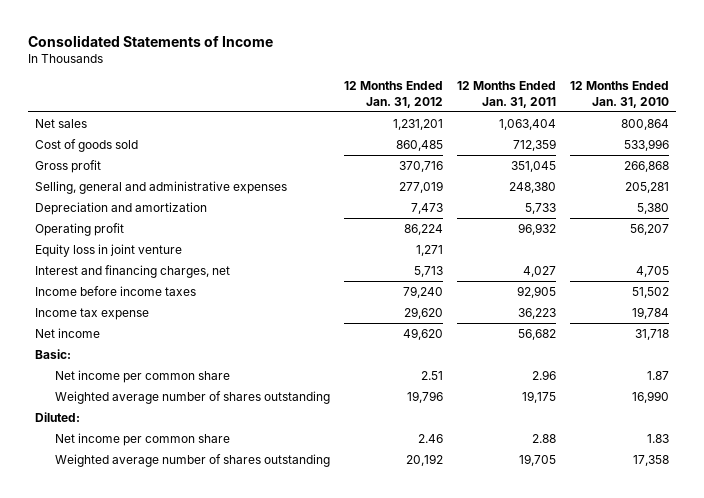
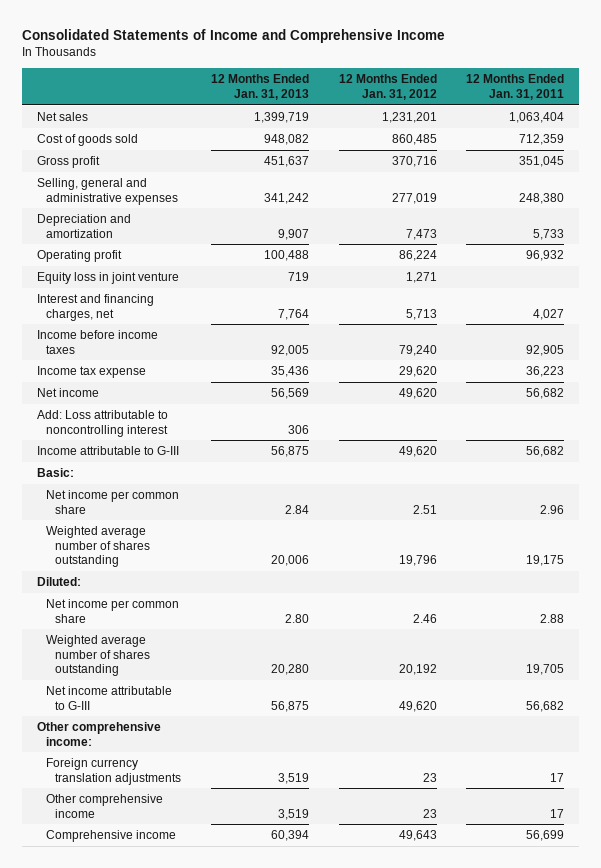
[27,34,273,47] Consolidated Statements of Income -> [22,29,446,44] Consolidated Statements of Income and Comprehensive Income
[570,81,670,108] 12 Months Ended Jan. 31, 2010 -> none
none -> [210,74,309,101] 12 Months Ended Jan. 31, 2013
none -> [36,409,169,437] Add: Loss attributable to noncontrolling interest
none -> [36,445,179,455] Income attributable to G-III
none -> [46,685,173,710] Net income attributable to G-III
none -> [36,721,161,746] Other comprehensive income:
none -> [46,757,182,785] Foreign currency translation adjustments
none -> [46,793,164,818] Other comprehensive income
none -> [46,829,177,842] Comprehensive income

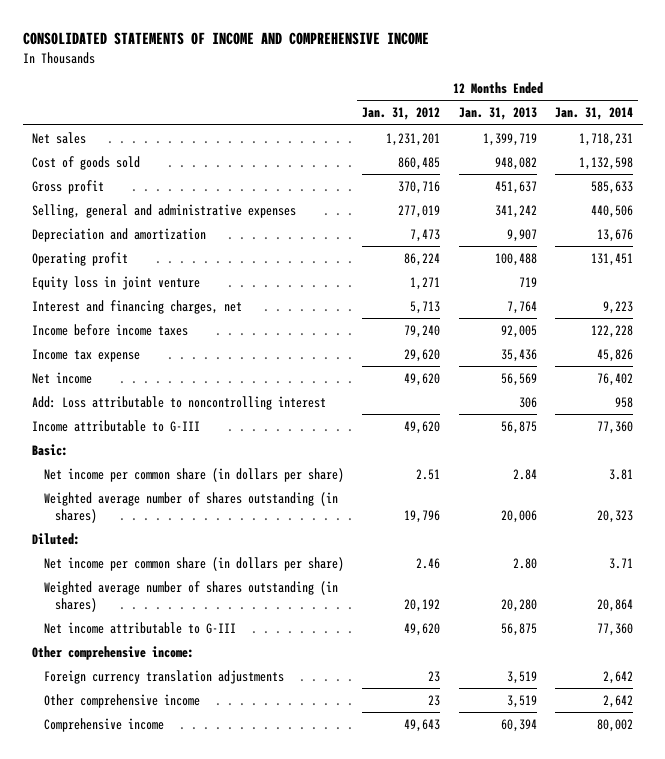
[22,29,446,44] Consolidated Statements of Income and Comprehensive Income -> [22,32,429,46] CONSOLIDATED STATEMENTS OF INCOME AND COMPREHENSIVE INCOME
[466,74,565,101] 12 Months Ended Jan. 31, 2011 -> none
none -> [555,107,634,121] Jan. 31, 2014
[46,489,180,514] Net income per common share -> [43,467,344,482] Net income per common share (in dollars per share)
[46,525,151,568] Weighted average number of shares outstanding -> [43,491,338,523] Weighted average number of shares outstanding (in shares)
[46,598,180,623] Net income per common share -> [43,556,344,571] Net income per common share (in dollars per share)
[46,634,151,677] Weighted average number of shares outstanding -> [43,580,338,612] Weighted average number of shares outstanding (in shares)

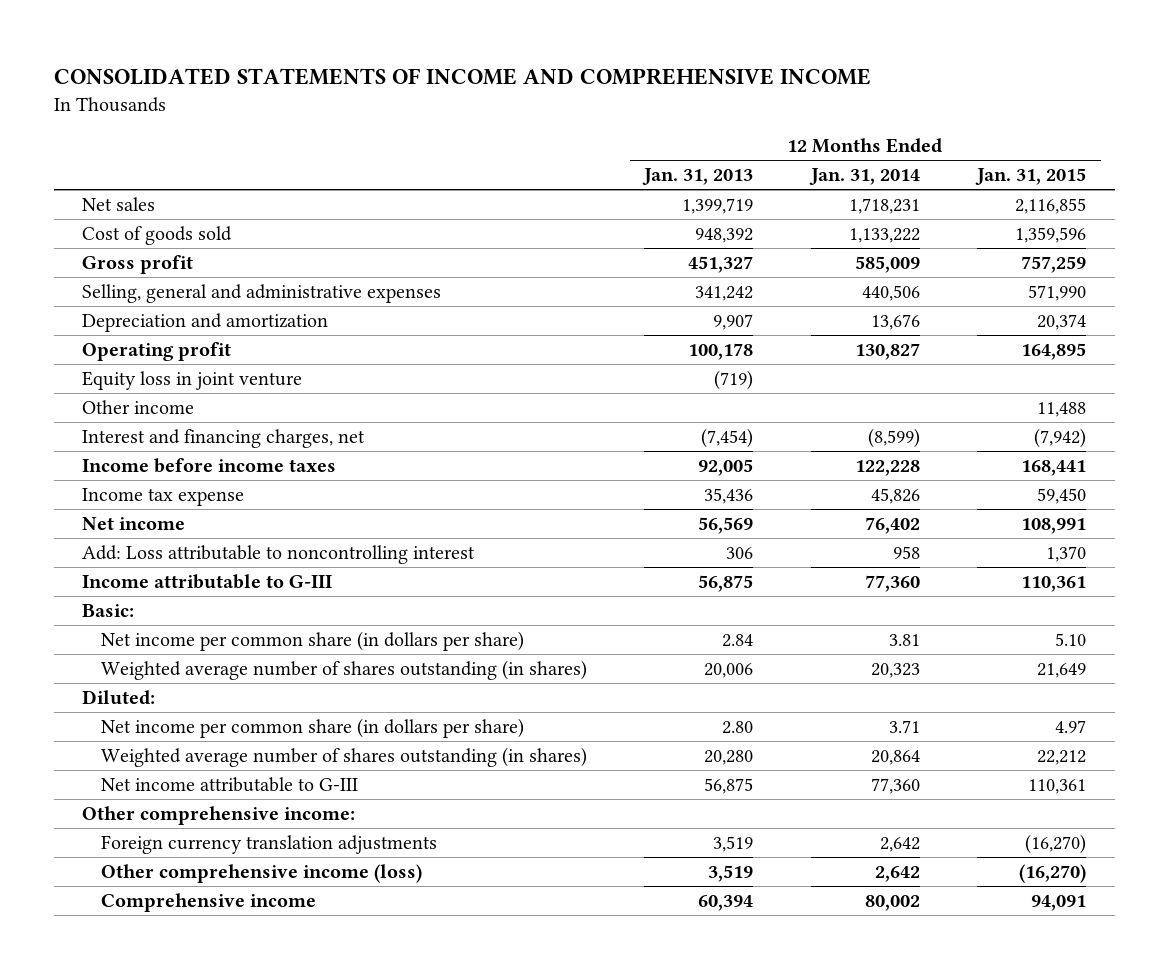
[362,107,441,121] Jan. 31, 2012 -> none
none -> [975,168,1087,186] Jan. 31, 2015
[494,156,537,170] 948,082 -> [695,228,754,244] 948,392
[579,156,634,170] 1,132,598 -> [848,228,920,244] 1,133,222
[494,180,537,194] 451,637 -> [688,256,754,274] 451,327
[591,180,634,194] 585,633 -> [854,256,920,274] 585,009
[494,252,537,266] 100,488 -> [688,343,754,361] 100,178
[591,252,634,266] 131,451 -> [854,343,920,361] 130,827
[518,276,537,287] 719 -> [714,370,754,391] (719)
none -> [82,400,195,415] Other income
[506,300,537,314] 7,764 -> [701,428,754,449] (7,454)
[603,300,634,314] 9,223 -> [867,428,920,449] (8,599)
[43,693,200,708] Other comprehensive income -> [100,864,422,884] Other comprehensive income (loss)

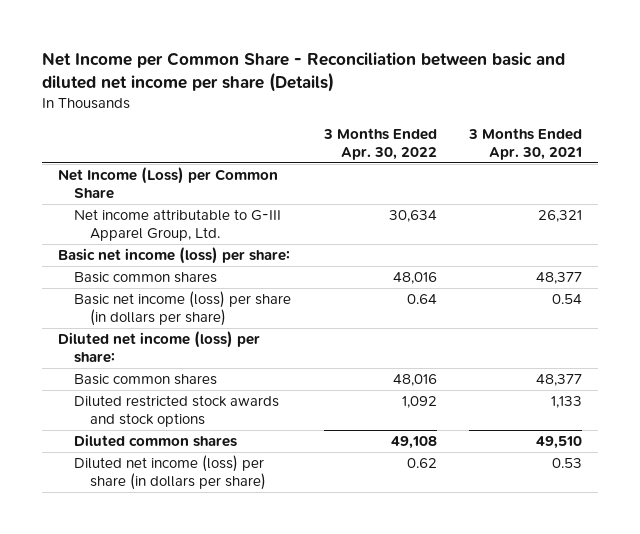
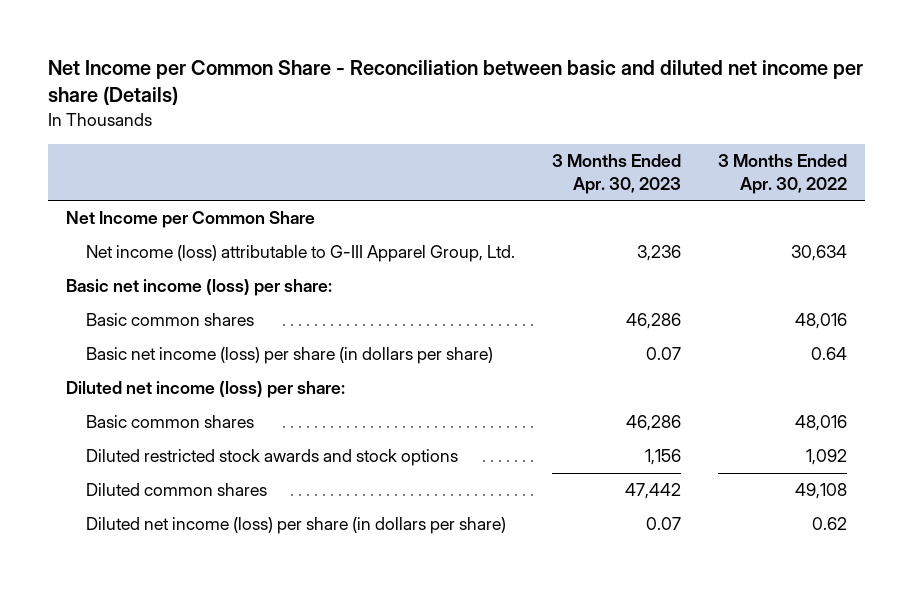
[468,127,583,160] 3 Months Ended Apr. 30, 2021 -> none
none -> [551,154,681,194] 3 Months Ended Apr. 30, 2023
[58,166,279,199] Net Income (Loss) per Common Share -> [66,211,316,229] Net Income per Common Share
[73,208,281,241] Net income attributable to G-III Apparel Group, Ltd. -> [86,245,516,263] Net income (loss) attributable to G-III Apparel Group, Ltd.

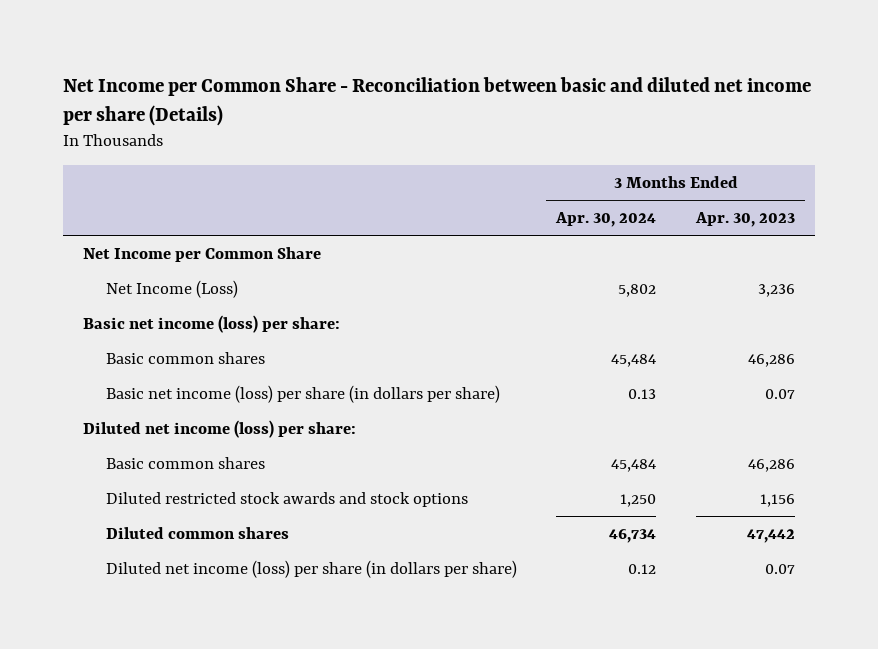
[717,154,847,194] 3 Months Ended Apr. 30, 2022 -> none
none -> [555,212,657,228] Apr. 30, 2024
[86,245,516,263] Net income (loss) attributable to G-III Apparel Group, Ltd. -> [105,279,238,298] Net Income (Loss)

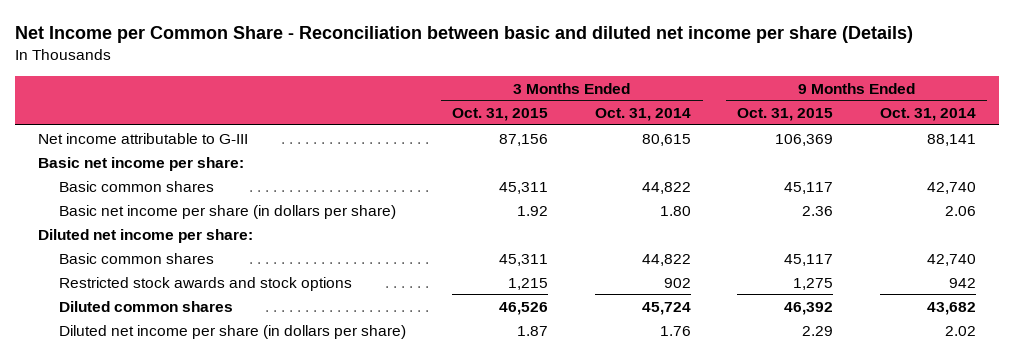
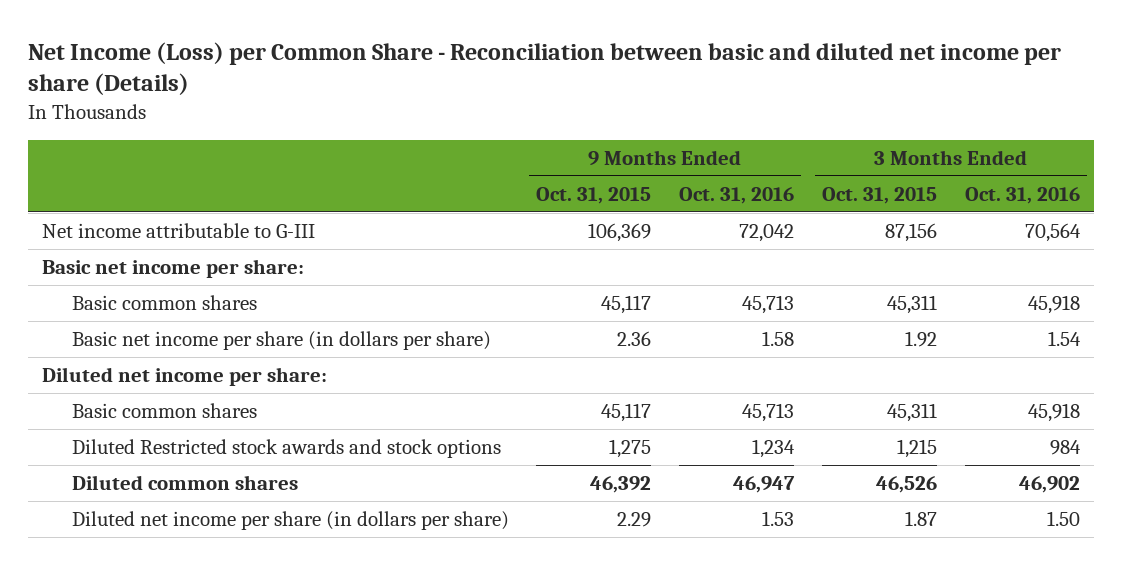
[14,26,913,44] Net Income per Common Share - Reconciliation between basic and diluted net income per share (Details) -> [27,41,1061,96] Net Income (Loss) per Common Share - Reconciliation between basic and diluted net income per share (Details)
[594,107,691,121] Oct. 31, 2014 -> none
[879,107,976,121] Oct. 31, 2014 -> none
none -> [679,186,795,204] Oct. 31, 2016
none -> [965,186,1081,204] Oct. 31, 2016
[59,276,353,291] Restricted stock awards and stock options -> [71,439,501,459] Diluted Restricted stock awards and stock options

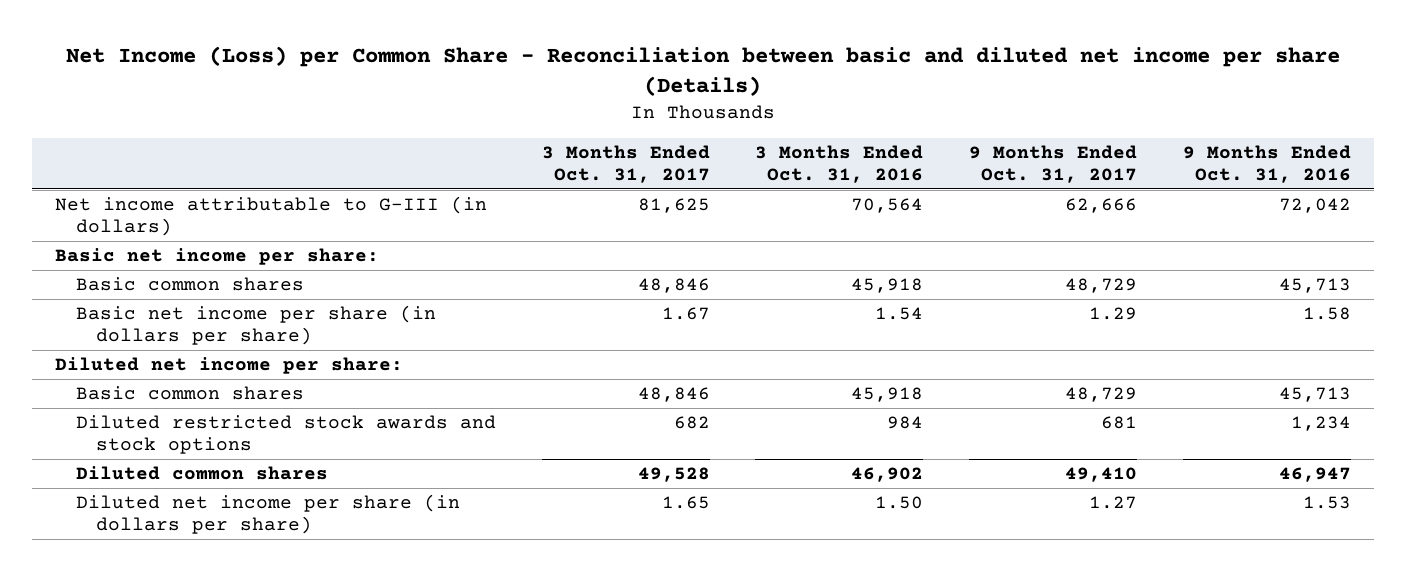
[536,186,652,204] Oct. 31, 2015 -> none
[822,186,938,204] Oct. 31, 2015 -> none
none -> [541,144,710,183] 3 Months Ended Oct. 31, 2017
none -> [969,144,1138,183] 9 Months Ended Oct. 31, 2017
[41,223,315,239] Net income attributable to G-III -> [54,195,487,237] Net income attributable to G-III (in dollars)
[71,439,501,459] Diluted Restricted stock awards and stock options -> [75,414,496,455] Diluted restricted stock awards and stock options

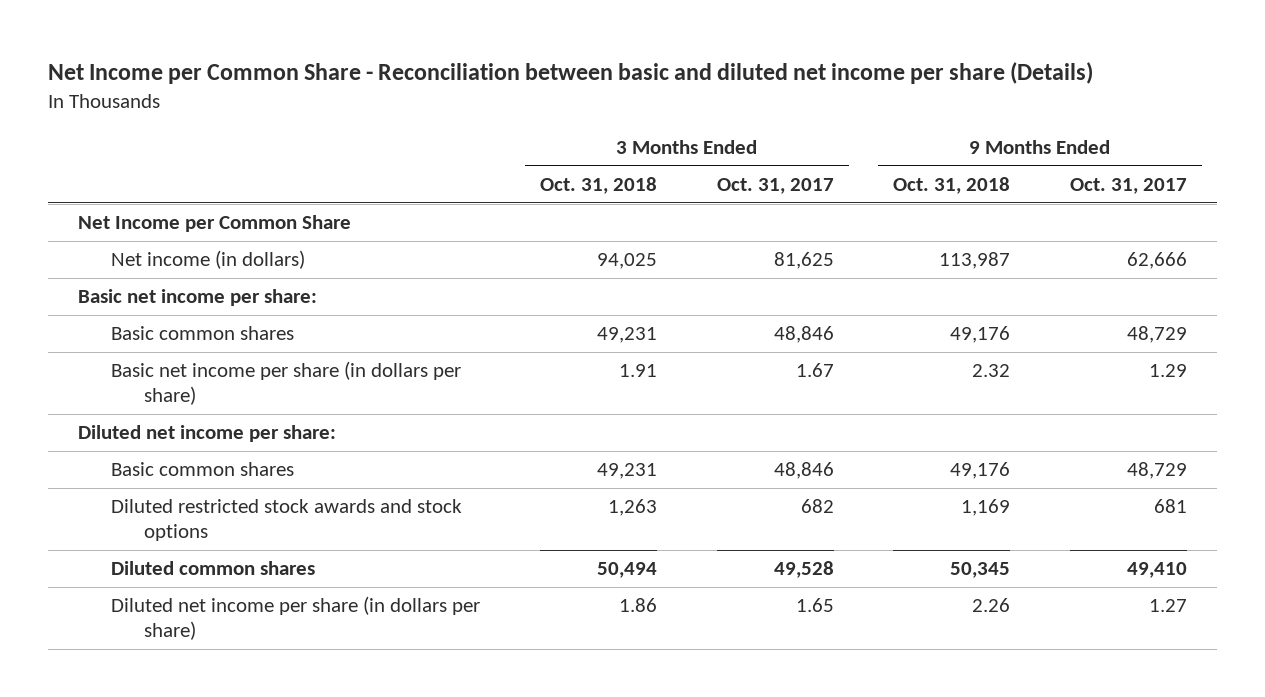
[66,46,1341,97] Net Income (Loss) per Common Share - Reconciliation between basic and diluted net income per share (Details) -> [48,62,1094,85] Net Income per Common Share - Reconciliation between basic and diluted net income per share (Details)
[755,144,924,183] 3 Months Ended Oct. 31, 2016 -> none
[1183,144,1352,183] 9 Months Ended Oct. 31, 2016 -> none
none -> [539,177,657,195] Oct. 31, 2018
none -> [893,177,1011,195] Oct. 31, 2018
none -> [78,215,352,233] Net Income per Common Share
[54,195,487,237] Net income attributable to G-III (in dollars) -> [110,250,305,270] Net income (in dollars)

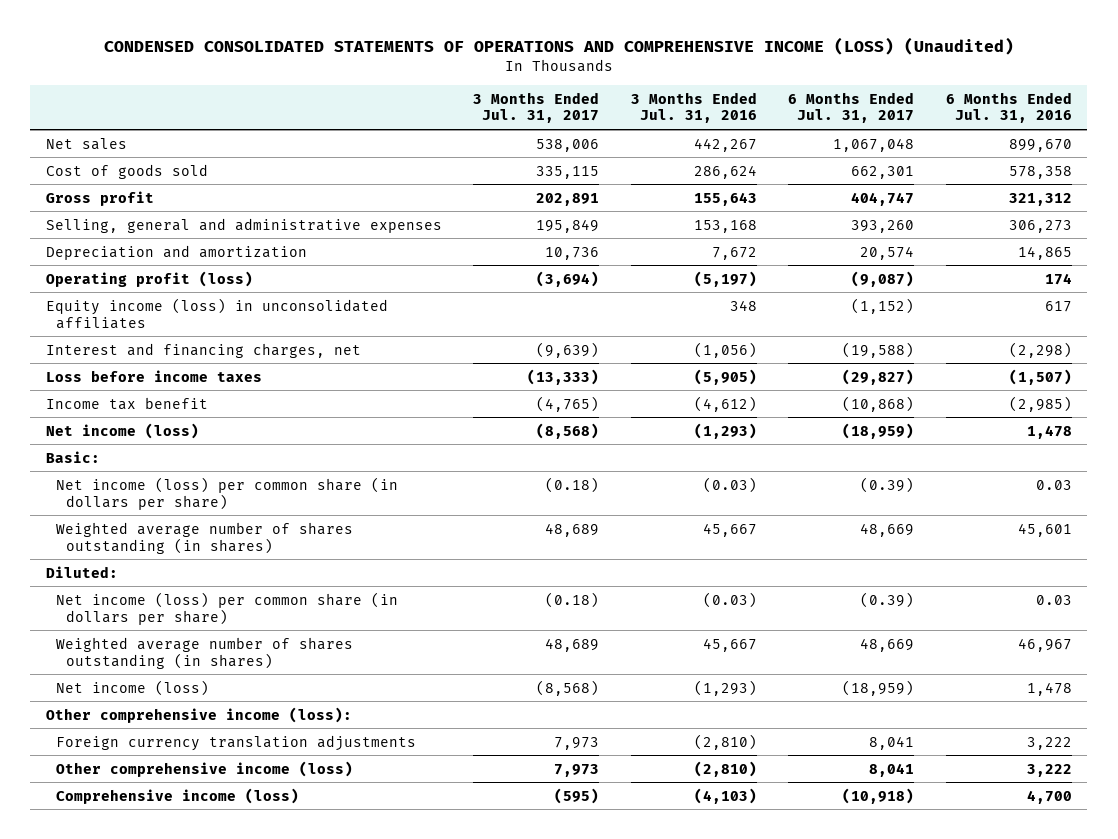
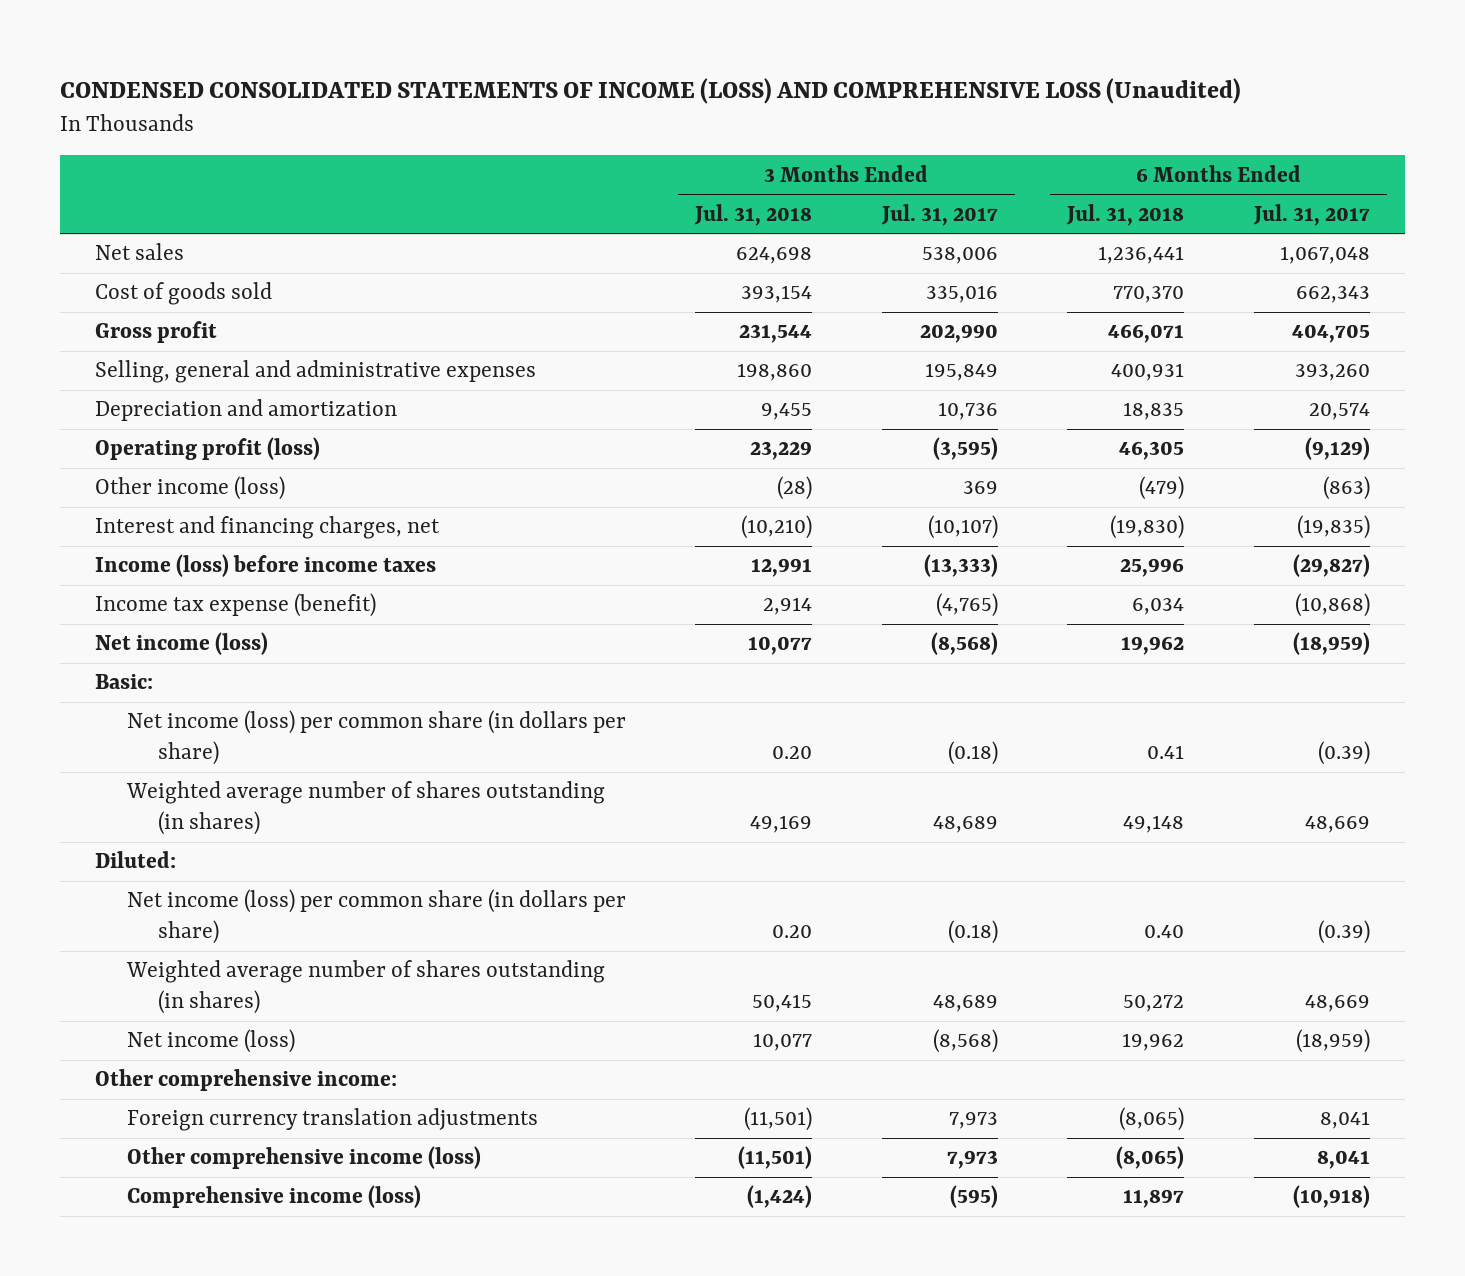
[103,37,1014,56] CONDENSED CONSOLIDATED STATEMENTS OF OPERATIONS AND COMPREHENSIVE INCOME (LOSS) (Unaudited) -> [60,78,1242,105] CONDENSED CONSOLIDATED STATEMENTS OF INCOME (LOSS) AND COMPREHENSIVE LOSS (Unaudited)
[630,91,757,124] 3 Months Ended Jul. 31, 2016 -> none
[945,91,1072,124] 6 Months Ended Jul. 31, 2016 -> none
none -> [694,203,813,226] Jul. 31, 2018
none -> [1066,203,1185,226] Jul. 31, 2018
[536,165,600,179] 335,115 -> [925,285,998,304] 335,016
[851,165,915,179] 662,301 -> [1295,286,1370,304] 662,343
[536,192,600,206] 202,891 -> [919,324,998,344] 202,990
[851,191,915,206] 404,747 -> [1291,324,1370,344] 404,705
[46,297,389,329] Equity income (loss) in unconsolidated affiliates -> none
[536,270,600,287] (3,694) -> [932,437,998,461] (3,595)
[851,270,915,287] (9,087) -> [1304,437,1370,461] (9,129)
none -> [95,476,286,501] Other income (loss)
[536,341,600,358] (9,639) -> [927,515,998,540] (10,107)
[842,341,915,358] (19,588) -> [1296,515,1370,540] (19,835)
[46,369,263,382] Loss before income taxes -> [95,554,437,578] Income (loss) before income taxes
[46,396,209,410] Income tax benefit -> [95,593,377,618] Income tax expense (benefit)
[46,706,353,723] Other comprehensive income (loss): -> [95,1069,398,1092] Other comprehensive income:

